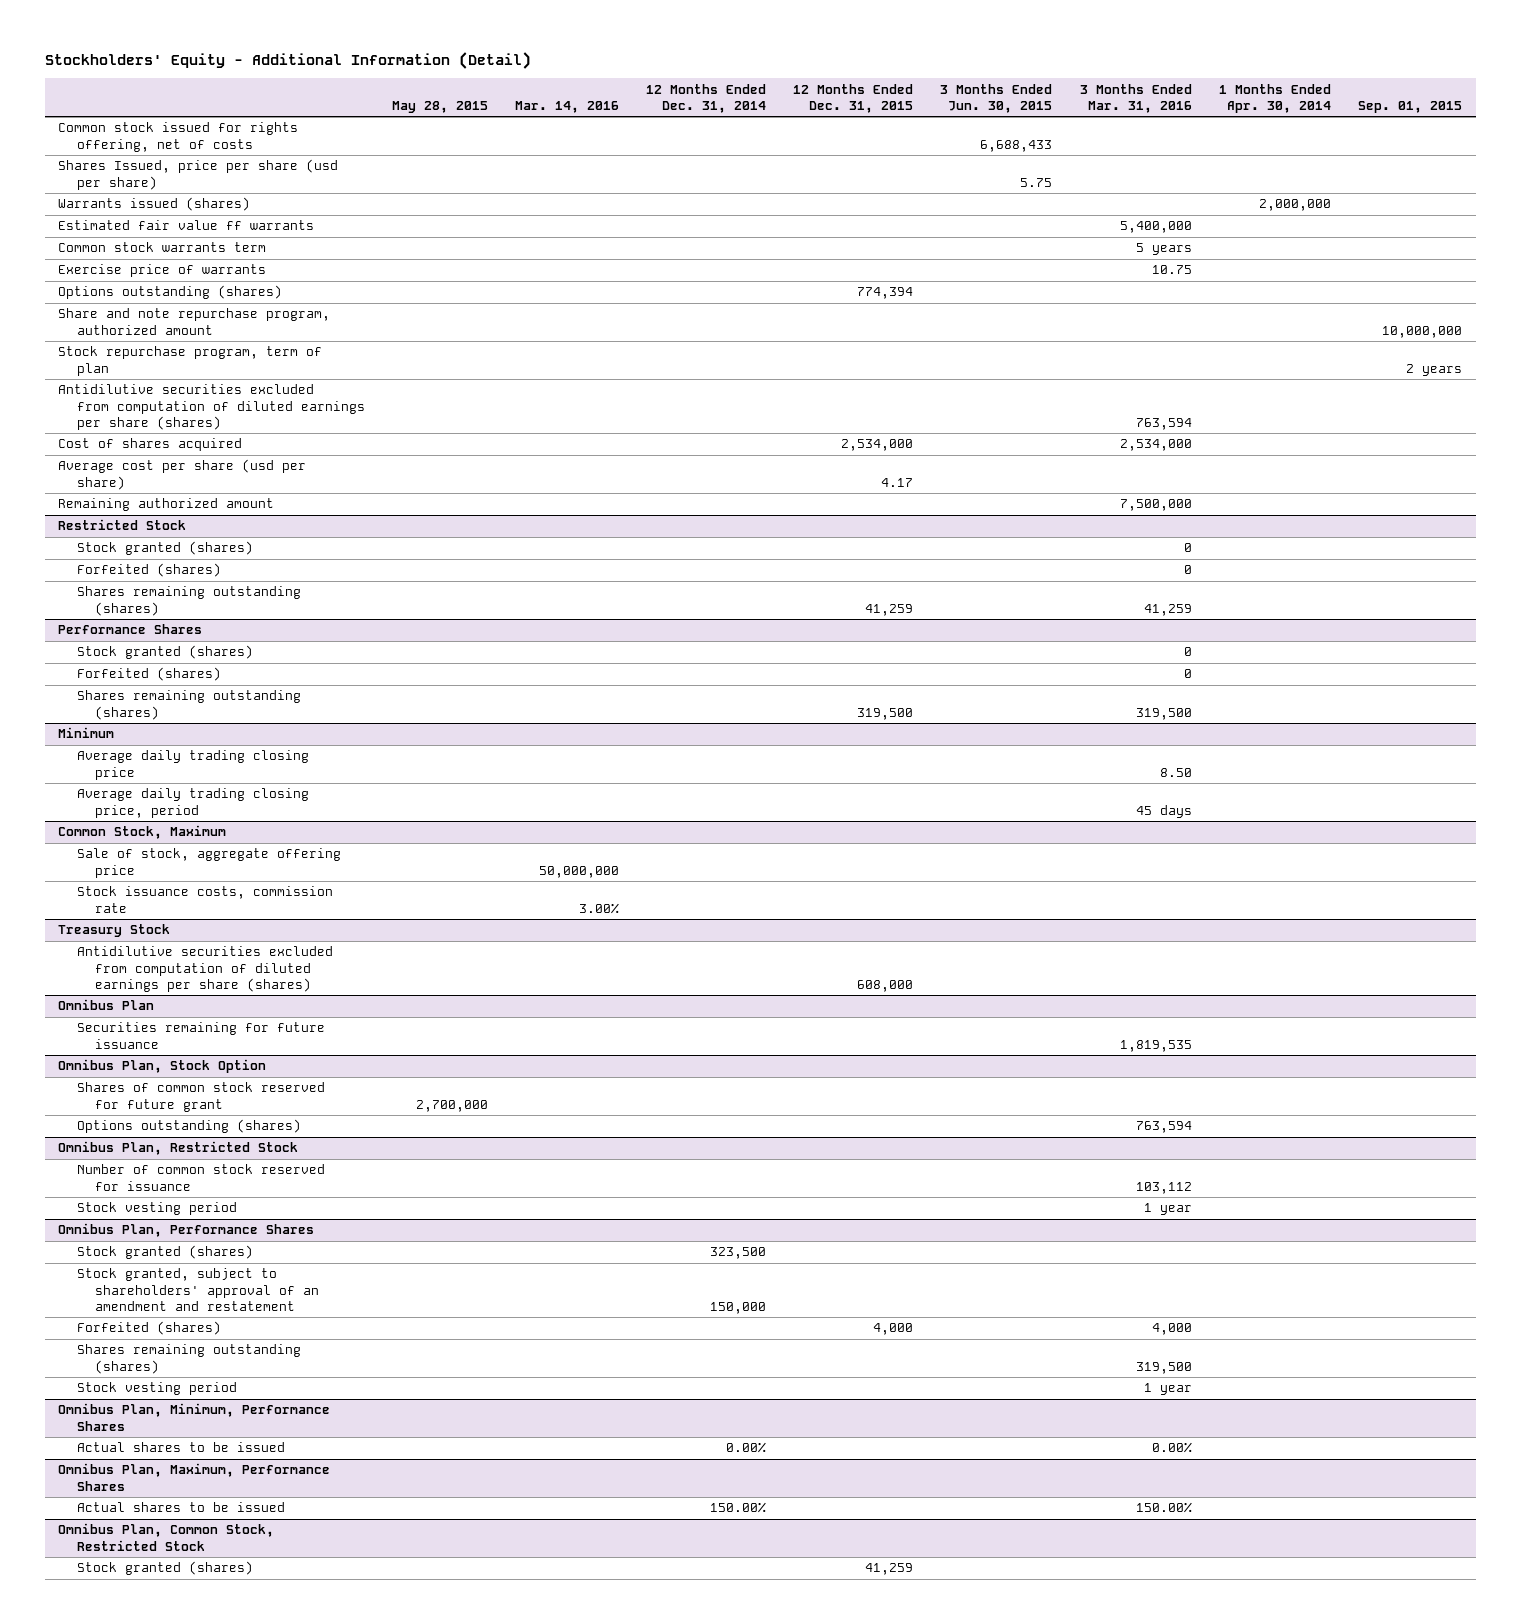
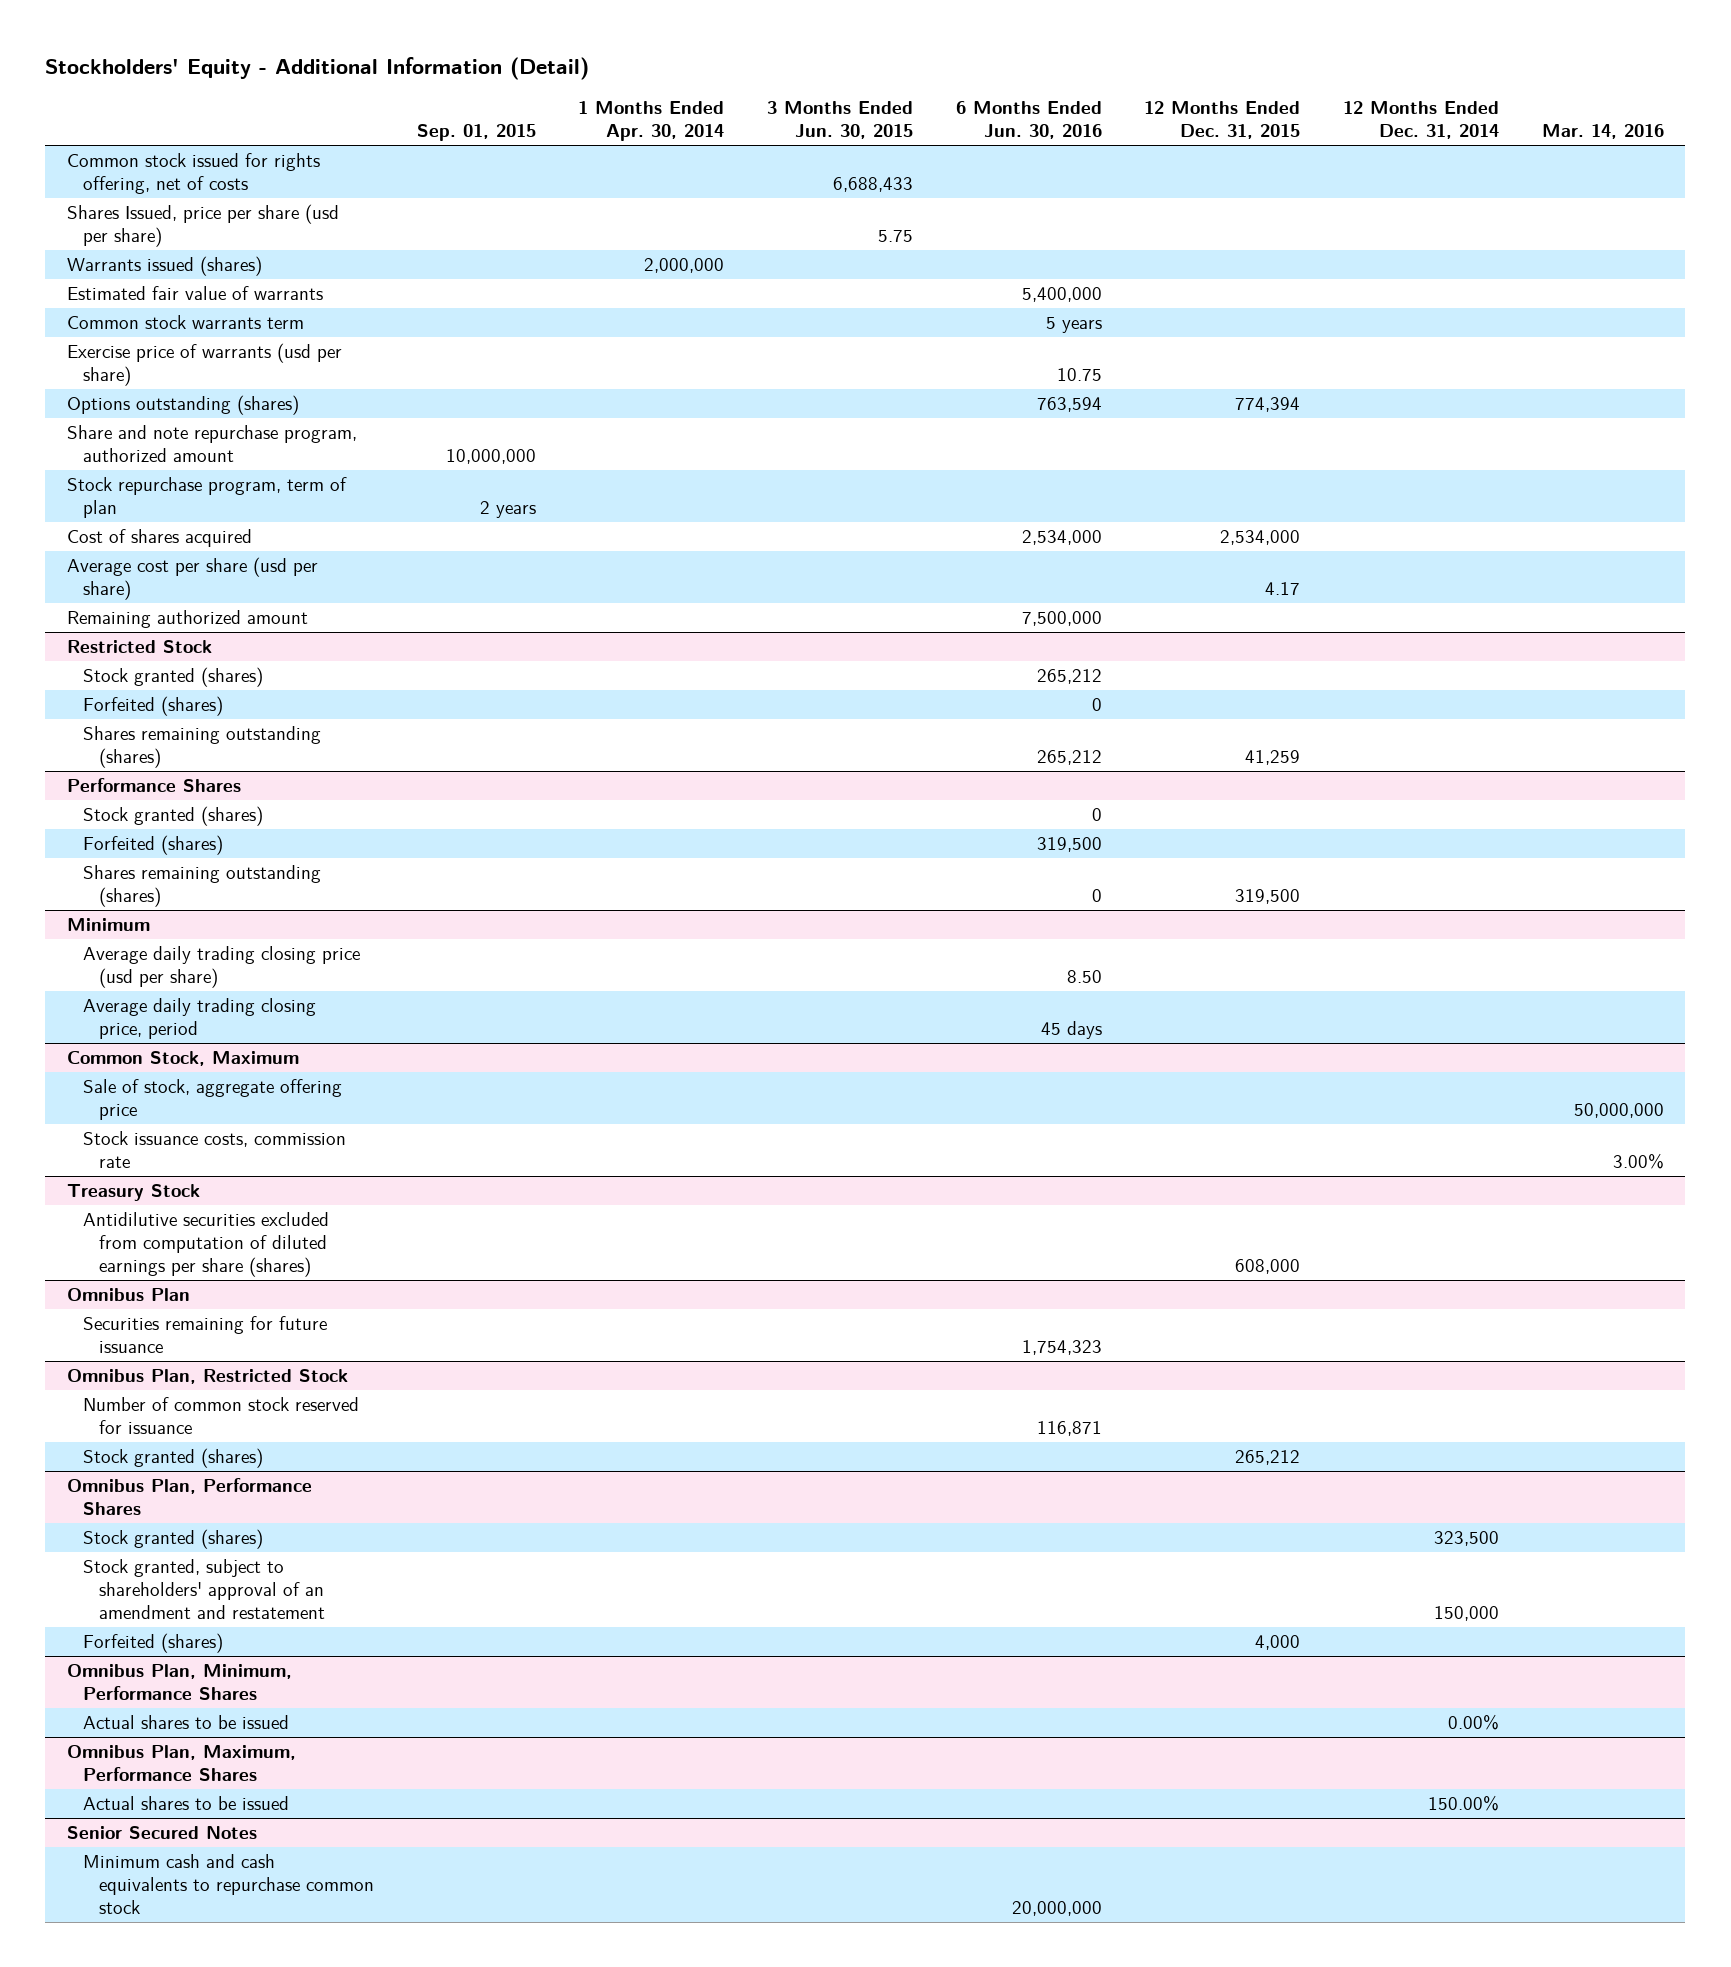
[391,100,488,113] May 28, 2015 -> none
[1079,83,1192,113] 3 Months Ended Mar. 31, 2016 -> none
none -> [955,100,1102,140] 6 Months Ended Jun. 30, 2016
[58,220,315,231] Estimated fair value ff warrants -> [66,286,323,301] Estimated fair value of warrants
[58,264,267,278] Exercise price of warrants -> [66,343,342,387] Exercise price of warrants (usd per share)
[58,384,365,430] Antidilutive securities excluded from computation of diluted earnings per share (shares) -> none
[76,750,309,780] Average daily trading closing price -> [82,946,360,989] Average daily trading closing price (usd per share)
[58,1059,267,1074] Omnibus Plan, Stock Option -> none
[76,1082,325,1112] Shares of common stock reserved for future grant -> none
[76,1119,301,1134] Options outstanding (shares) -> none
[76,1202,237,1216] Stock vesting period -> none
none -> [82,1448,263,1469] Stock granted (shares)
[76,1344,301,1374] Shares remaining outstanding (shares) -> none
[76,1382,237,1396] Stock vesting period -> none
[58,1523,275,1551] Omnibus Plan, Common Stock, Restricted Stock -> none
[76,1561,253,1576] Stock granted (shares) -> none
none -> [66,1826,257,1840] Senior Secured Notes
none -> [82,1854,374,1915] Minimum cash and cash equivalents to repurchase common stock

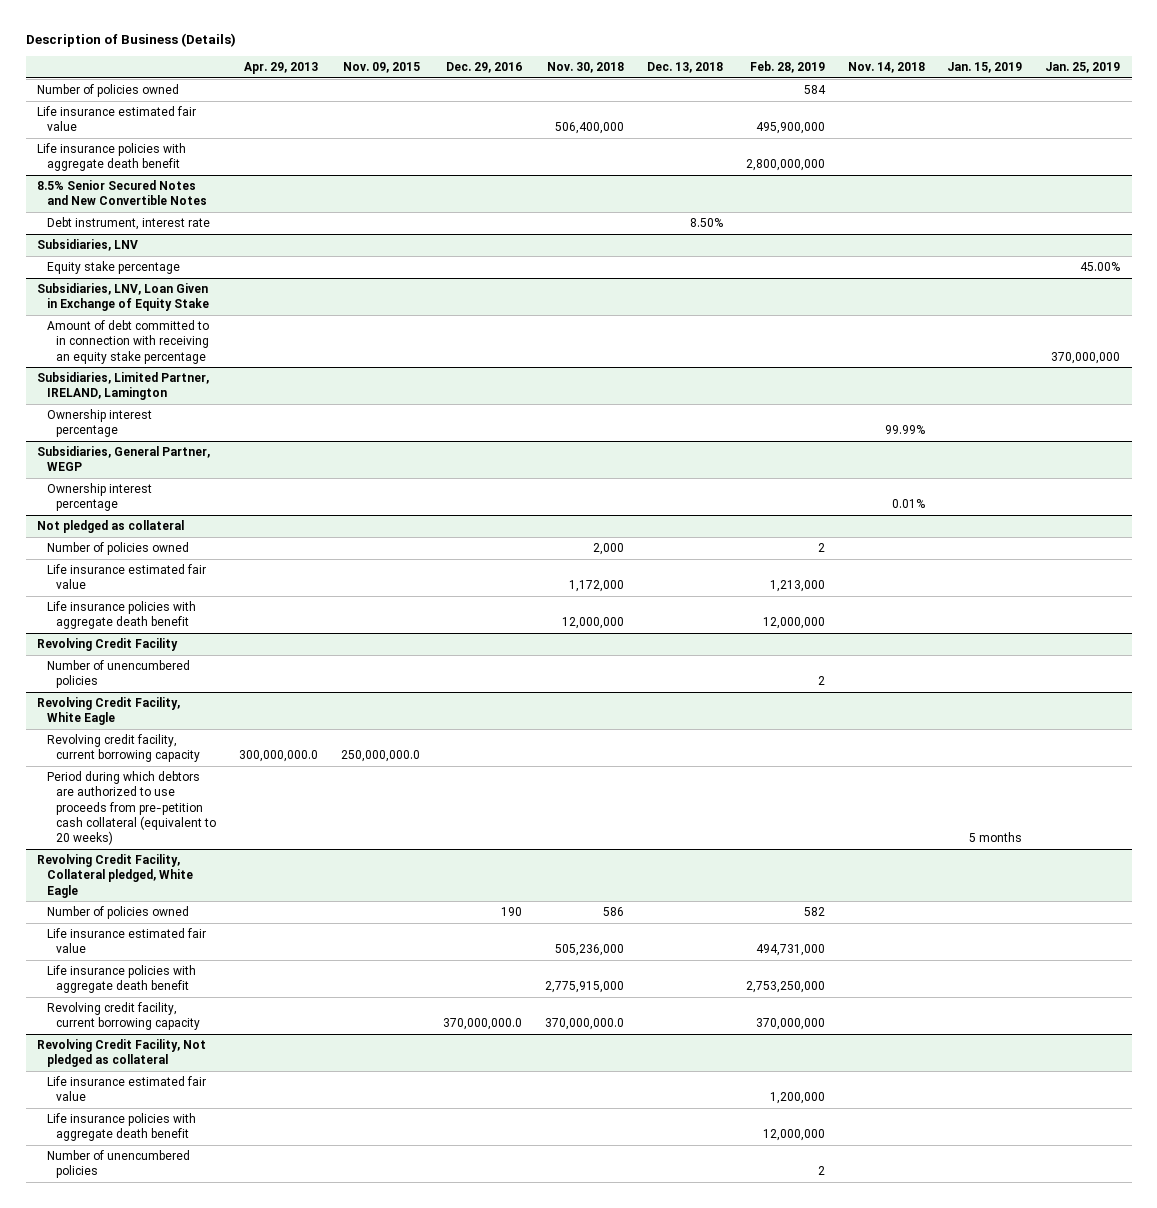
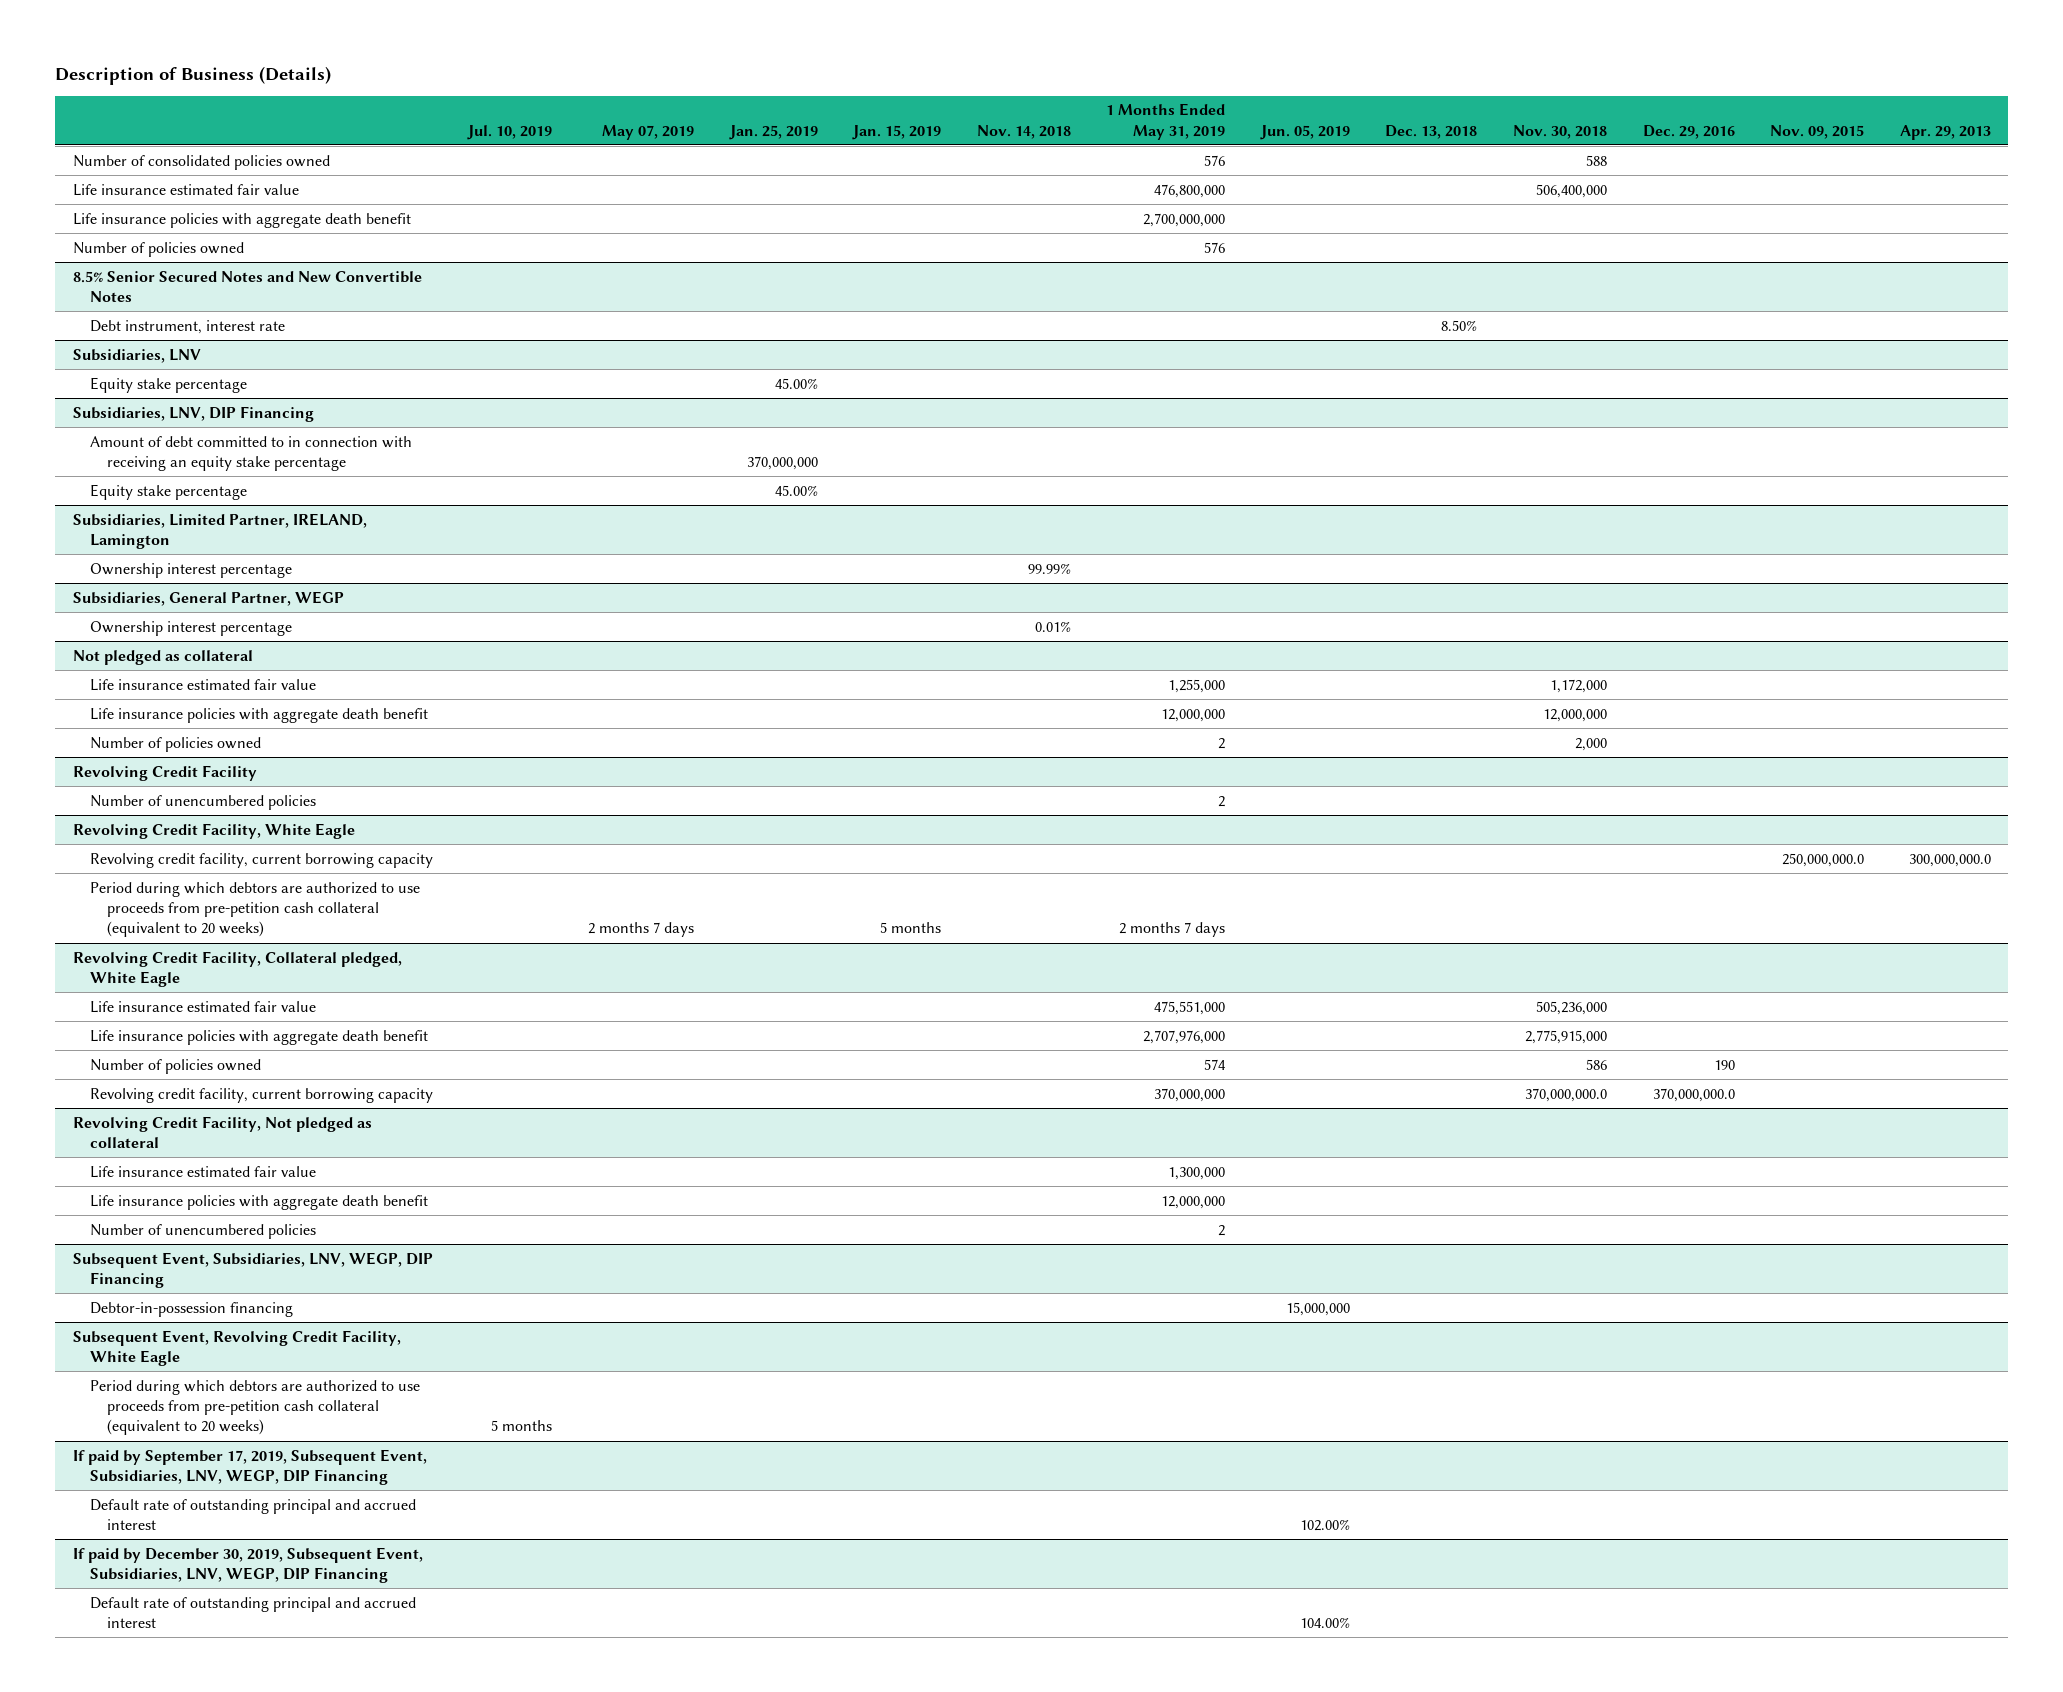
[749,60,825,73] Feb. 28, 2019 -> none
none -> [467,124,553,140] Jul. 10, 2019
none -> [602,124,695,140] May 07, 2019
none -> [1106,103,1226,140] 1 Months Ended May 31, 2019
none -> [1259,124,1350,140] Jun. 05, 2019
none -> [72,154,330,170] Number of consolidated policies owned
[37,84,180,98] Number of policies owned -> [72,241,244,257] Number of policies owned
[37,283,209,312] Subsidiaries, LNV, Loan Given in Exchange of Equity Stake -> [72,405,314,422] Subsidiaries, LNV, DIP Financing
none -> [89,483,247,500] Equity stake percentage
[46,542,189,556] Number of policies owned -> [89,736,261,752] Number of policies owned
[46,906,189,920] Number of policies owned -> [89,1058,261,1074] Number of policies owned
none -> [72,1251,433,1289] Subsequent Event, Subsidiaries, LNV, WEGP, DIP Financing
none -> [89,1301,293,1317] Debtor-in-possession financing
none -> [72,1329,401,1367] Subsequent Event, Revolving Credit Facility, White Eagle
none -> [89,1379,420,1436] Period during which debtors are authorized to use proceeds from pre-petition cash collateral (equivalent to 20 weeks)
none -> [72,1448,427,1486] If paid by September 17, 2019, Subsequent Event, Subsidiaries, LNV, WEGP, DIP Financing
none -> [89,1498,416,1531] Default rate of outstanding principal and accrued interest
none -> [72,1546,423,1584] If paid by December 30, 2019, Subsequent Event, Subsidiaries, LNV, WEGP, DIP Financing
none -> [89,1596,416,1629] Default rate of outstanding principal and accrued interest

